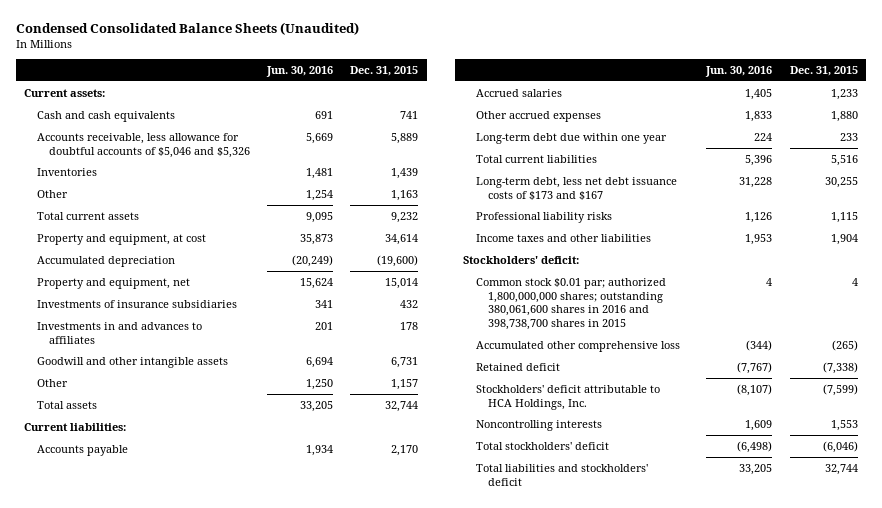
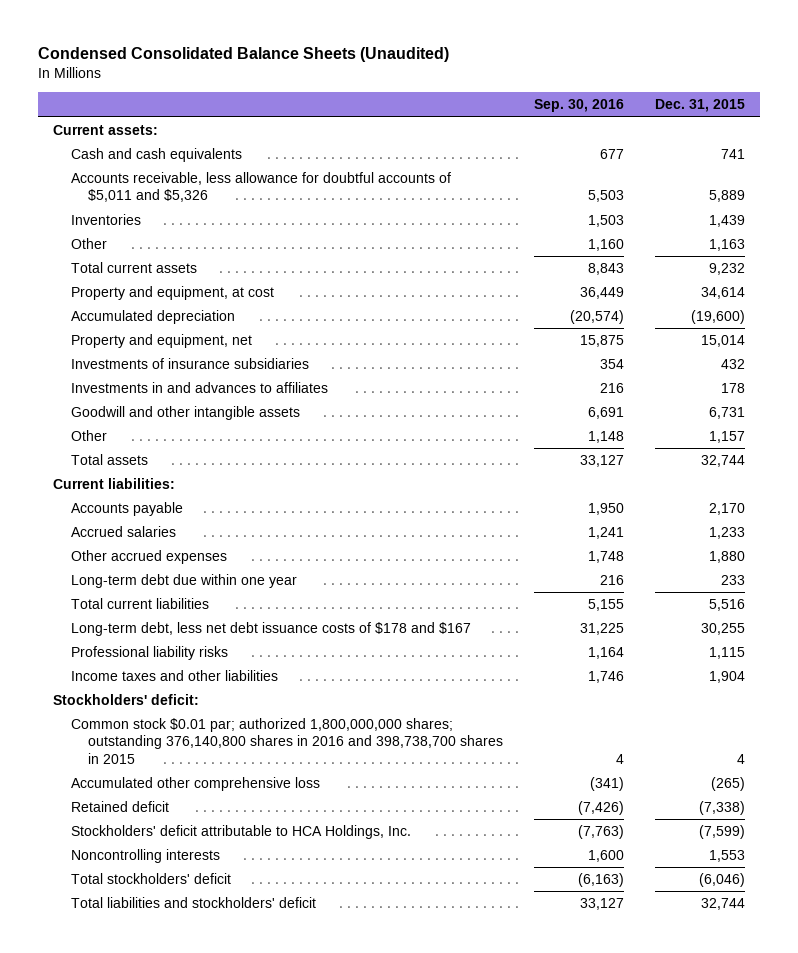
[266,66,334,78] Jun. 30, 2016 -> none
none -> [534,99,625,113] Sep. 30, 2016
[36,132,251,158] Accounts receivable, less allowance for doubtful accounts of $5,046 and $5,326 -> [70,172,451,203] Accounts receivable, less allowance for doubtful accounts of $5,011 and $5,326
[475,176,677,200] Long-term debt, less net debt issuance costs of $173 and $167 -> [70,622,471,637] Long-term debt, less net debt issuance costs of $178 and $167
[475,277,666,331] Common stock $0.01 par; authorized 1,800,000,000 shares; outstanding 380,061,600 shares in 2016 and 398,738,700 shares in 2015 -> [70,718,504,764] Common stock $0.01 par; authorized 1,800,000,000 shares; outstanding 376,140,800 shares in 2016 and 398,738,700 shares in 2015

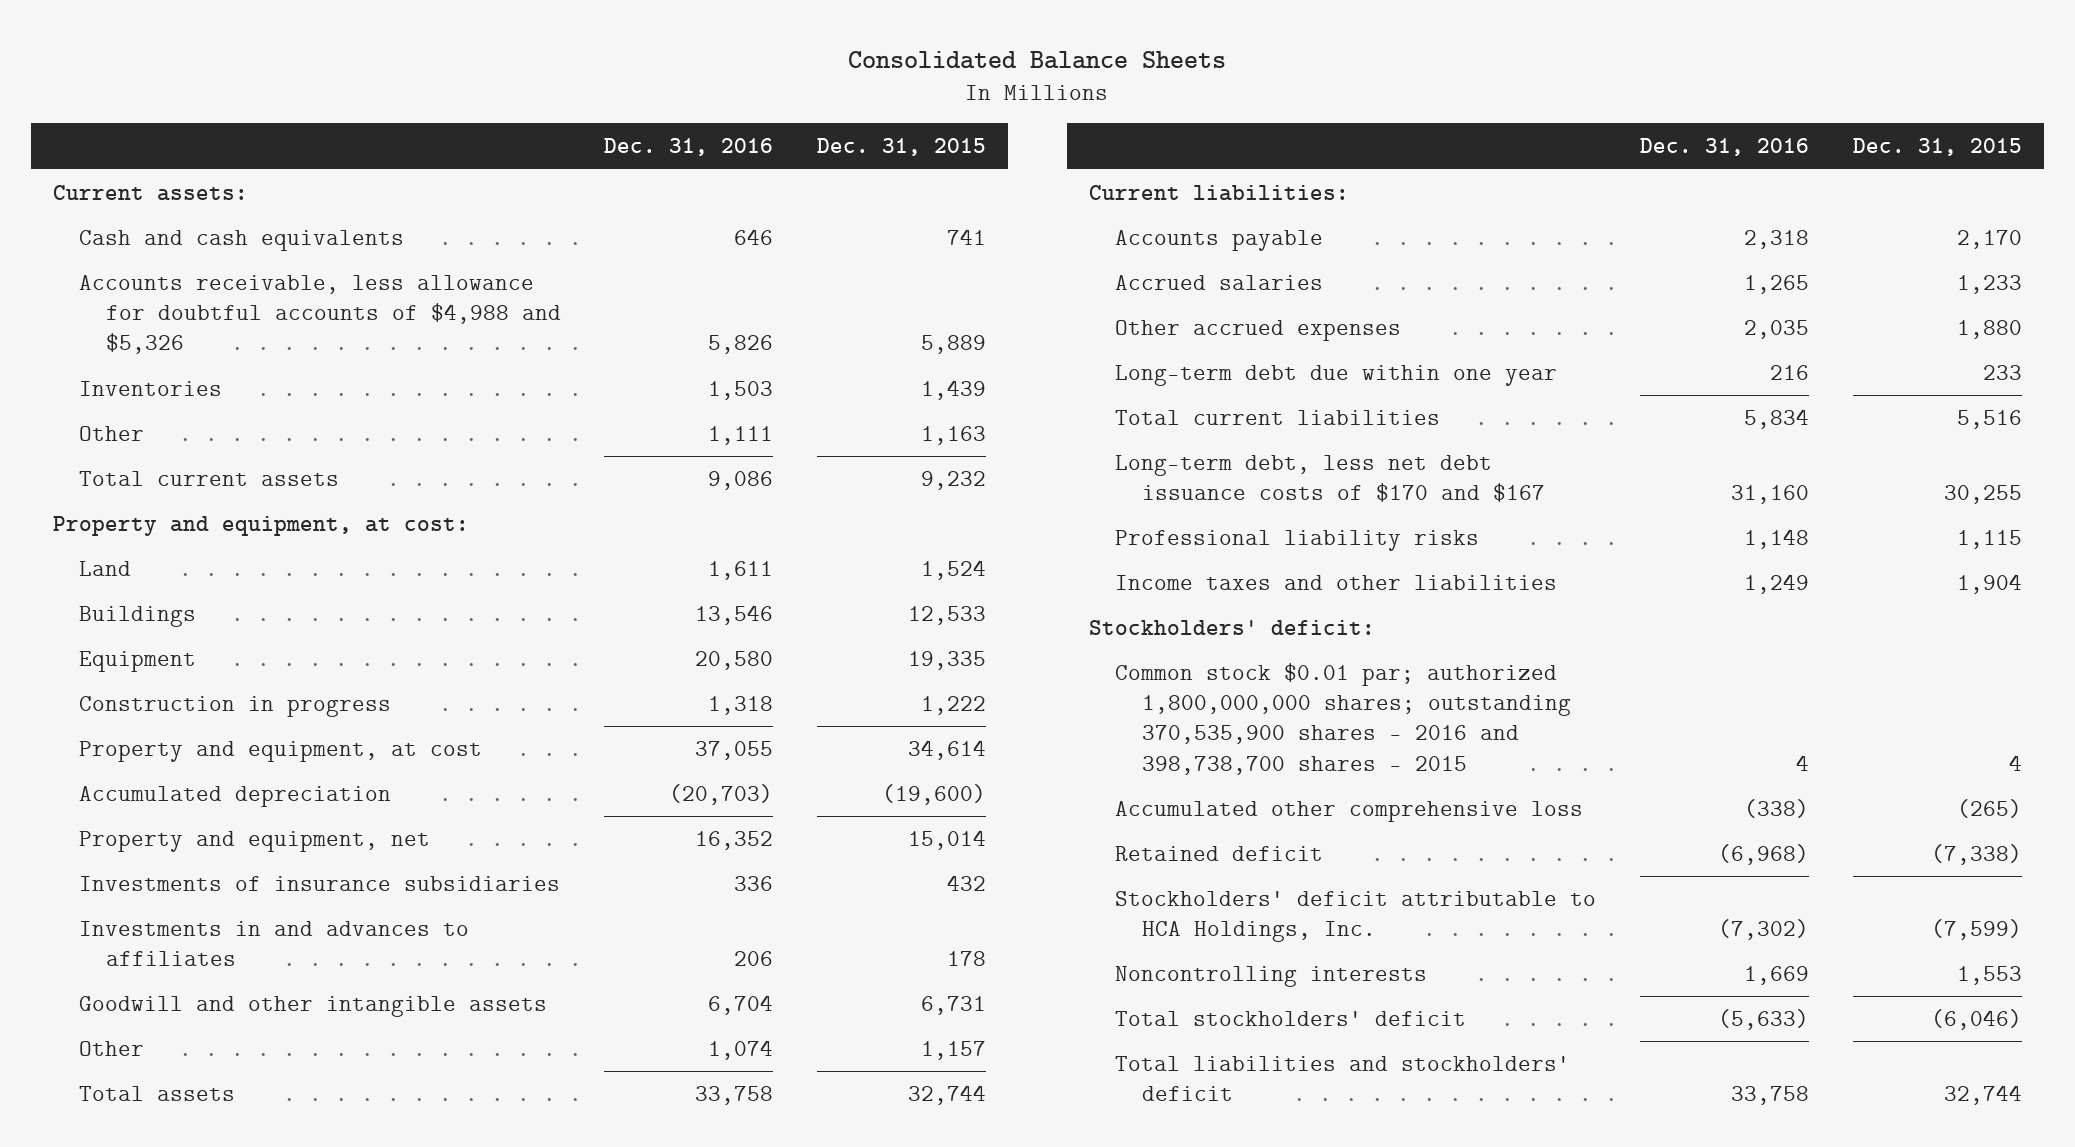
[37,47,449,63] Condensed Consolidated Balance Sheets (Unaudited) -> [848,50,1227,69] Consolidated Balance Sheets
[534,99,625,113] Sep. 30, 2016 -> none
none -> [604,138,774,157] Dec. 31, 2016
[70,172,451,203] Accounts receivable, less allowance for doubtful accounts of $5,011 and $5,326 -> [79,274,561,355] Accounts receivable, less allowance for doubtful accounts of $4,988 and $5,326
none -> [52,515,469,536] Property and equipment, at cost:
none -> [79,560,132,576] Land
none -> [79,605,197,627] Buildings
none -> [79,650,197,672] Equipment
none -> [79,695,392,717] Construction in progress
[70,622,471,637] Long-term debt, less net debt issuance costs of $178 and $167 -> [1115,454,1545,503] Long-term debt, less net debt issuance costs of $170 and $167
[70,718,504,764] Common stock $0.01 par; authorized 1,800,000,000 shares; outstanding 376,140,800 shares in 2016 and 398,738,700 shares in 2015 -> [1115,662,1571,775] Common stock $0.01 par; authorized 1,800,000,000 shares; outstanding 370,535,900 shares - 2016 and 398,738,700 shares - 2015

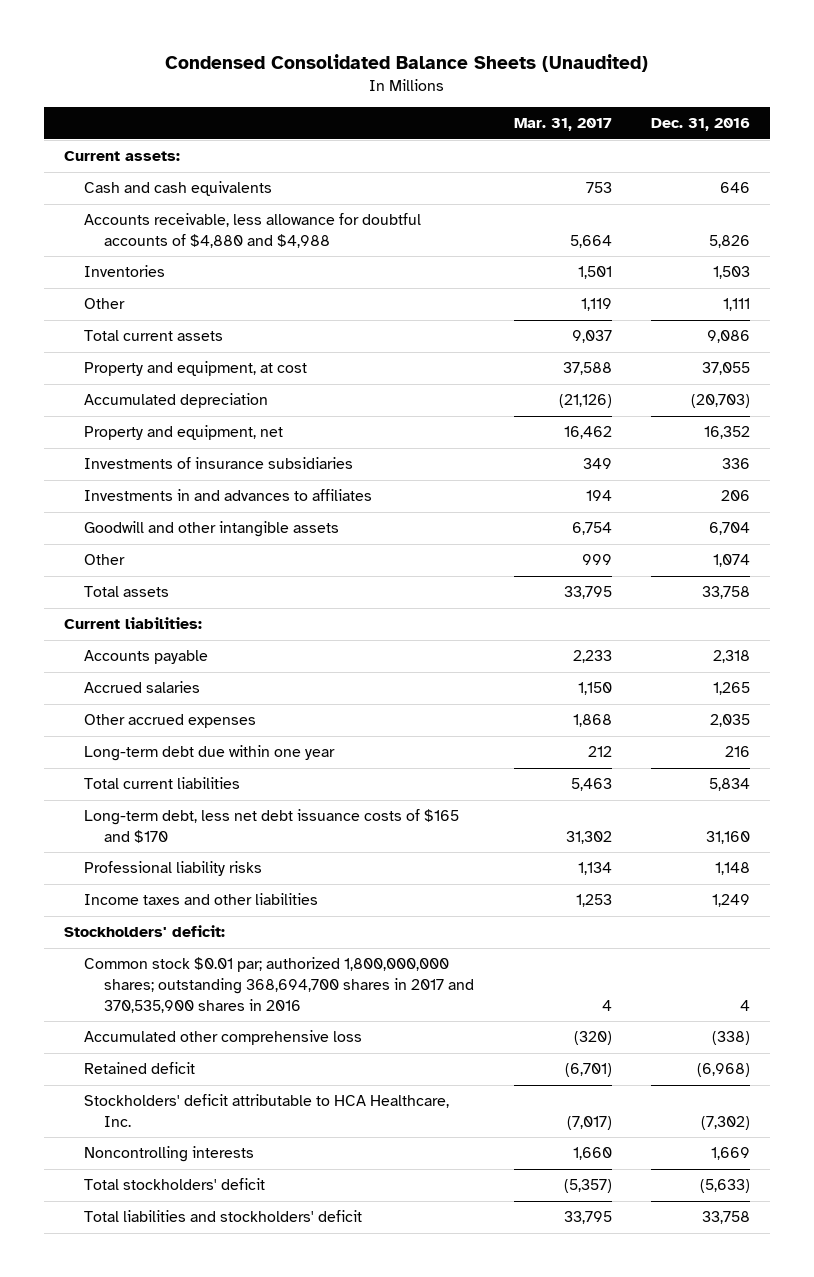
[848,50,1227,69] Consolidated Balance Sheets -> [165,54,649,73] Condensed Consolidated Balance Sheets (Unaudited)
[816,138,986,157] Dec. 31, 2015 -> none
none -> [513,118,612,132] Mar. 31, 2017
[79,274,561,355] Accounts receivable, less allowance for doubtful accounts of $4,988 and $5,326 -> [84,213,422,249] Accounts receivable, less allowance for doubtful accounts of $4,880 and $4,988
[52,515,469,536] Property and equipment, at cost: -> none
[79,560,132,576] Land -> none
[79,605,197,627] Buildings -> none
[79,650,197,672] Equipment -> none
[79,695,392,717] Construction in progress -> none
[1115,454,1545,503] Long-term debt, less net debt issuance costs of $170 and $167 -> [84,809,460,844] Long-term debt, less net debt issuance costs of $165 and $170
[1115,662,1571,775] Common stock $0.01 par; authorized 1,800,000,000 shares; outstanding 370,535,900 shares - 2016 and 398,738,700 shares - 2015 -> [84,957,475,1013] Common stock $0.01 par; authorized 1,800,000,000 shares; outstanding 368,694,700 shares in 2017 and 370,535,900 shares in 2016
[1115,890,1597,943] Stockholders' deficit attributable to HCA Holdings, Inc. -> [84,1094,450,1128] Stockholders' deficit attributable to HCA Healthcare, Inc.

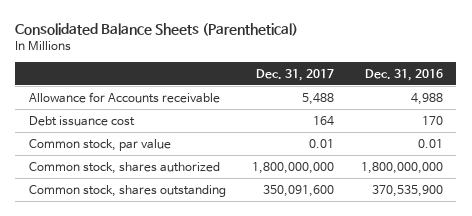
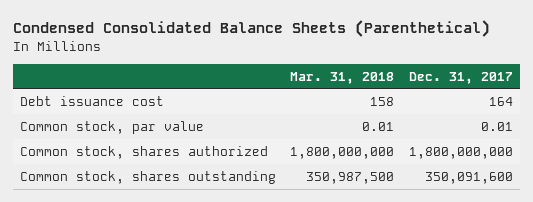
[15,23,299,37] Consolidated Balance Sheets (Parenthetical) -> [12,19,490,37] Condensed Consolidated Balance Sheets (Parenthetical)
[364,68,443,81] Dec. 31, 2016 -> none
none -> [290,71,395,84] Mar. 31, 2018
[28,91,220,103] Allowance for Accounts receivable -> none

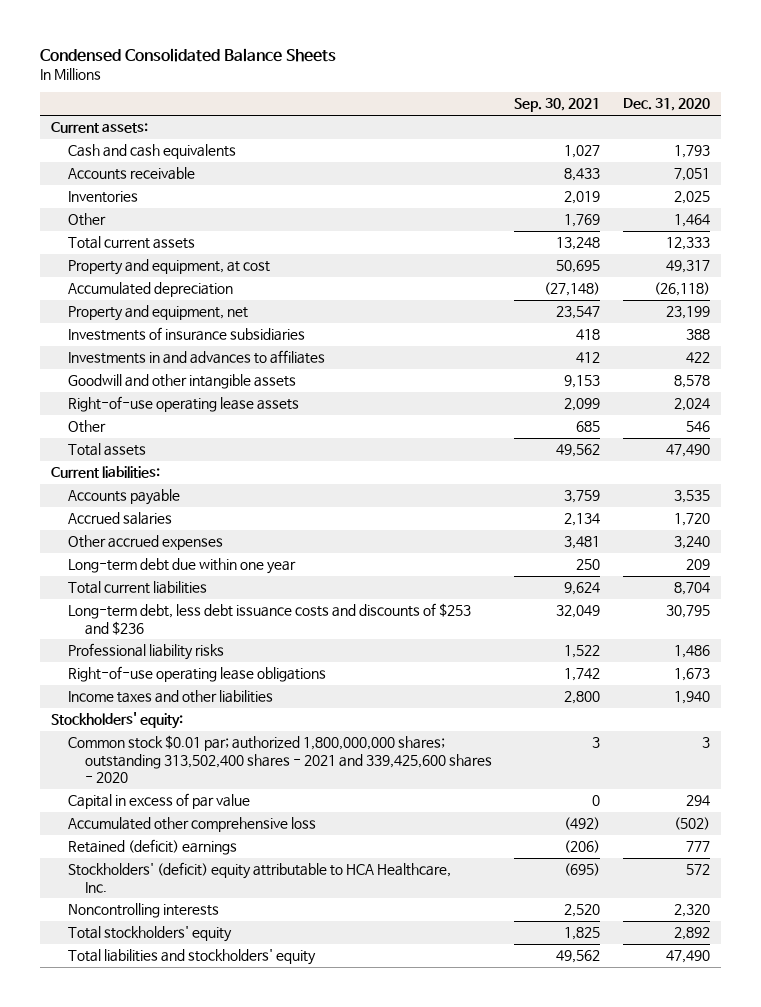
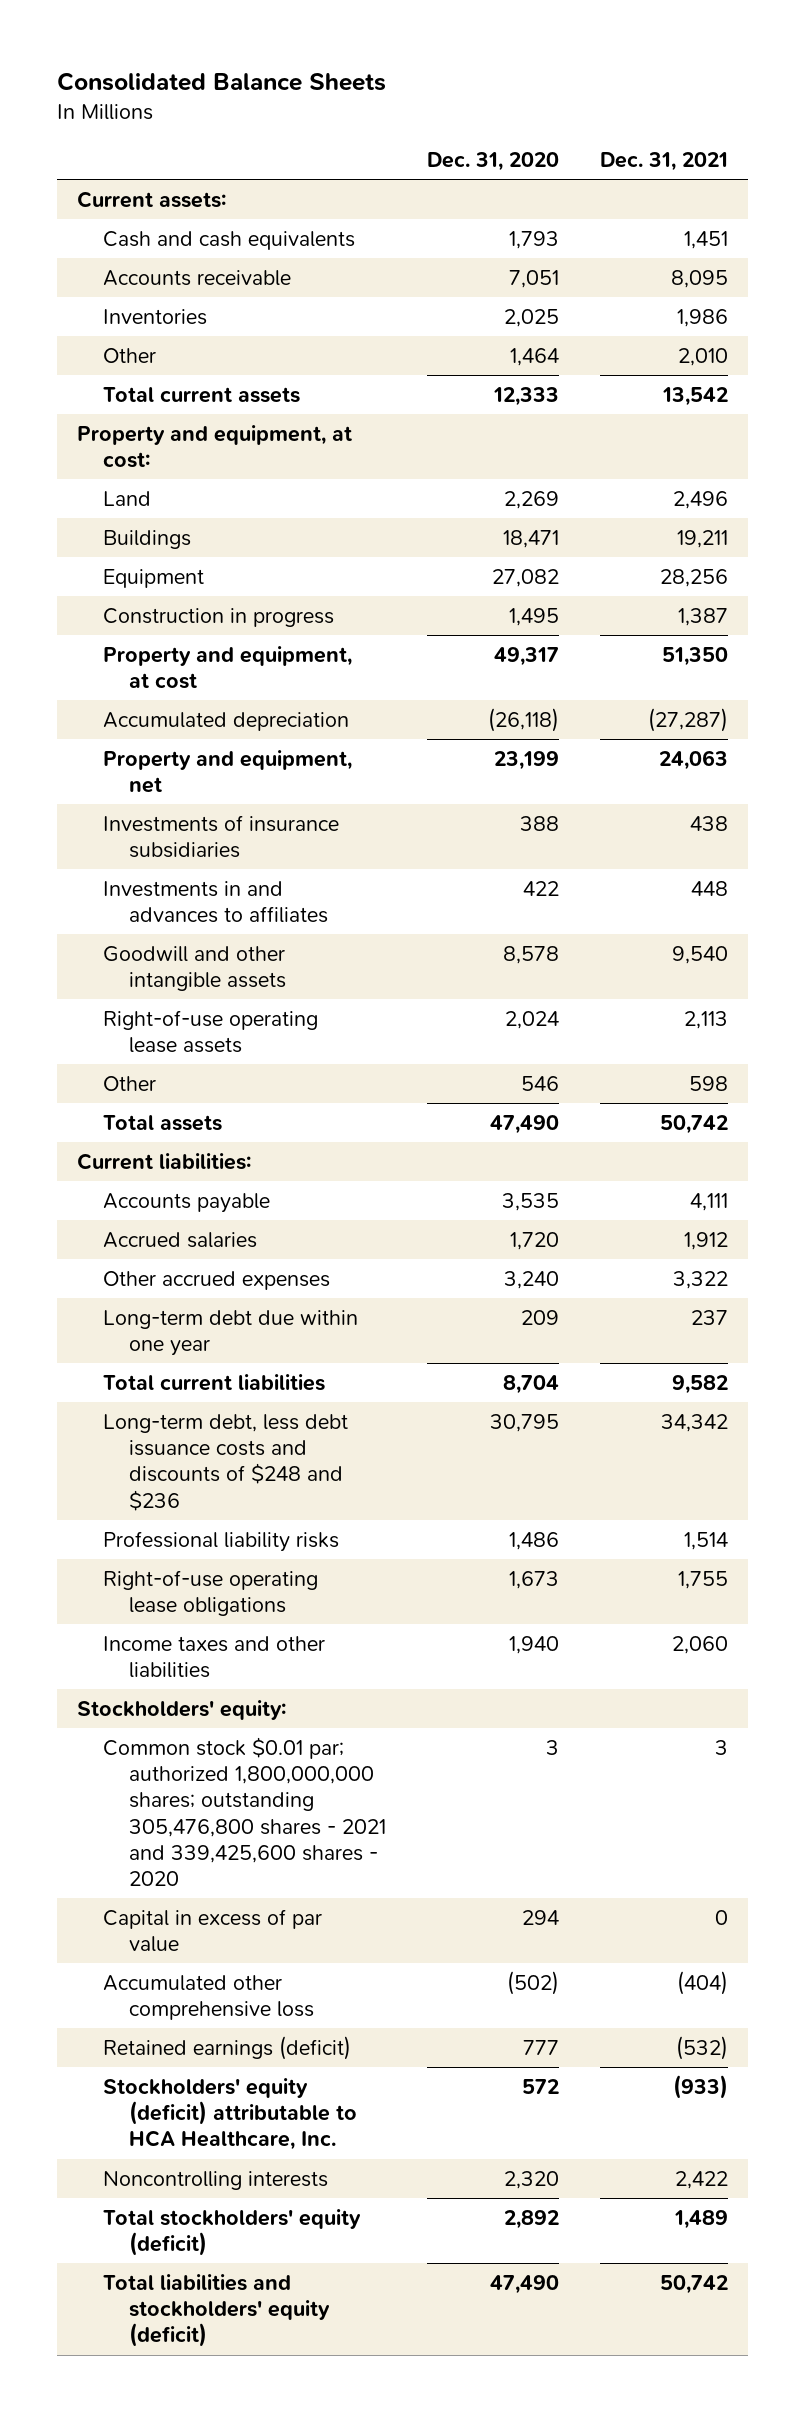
[39,47,336,62] Condensed Consolidated Balance Sheets -> [56,71,386,91] Consolidated Balance Sheets
[514,98,601,113] Sep. 30, 2021 -> none
none -> [599,151,728,171] Dec. 31, 2021
none -> [77,424,353,469] Property and equipment, at cost:
none -> [103,490,152,506] Land
none -> [103,529,192,549] Buildings
none -> [103,568,205,588] Equipment
none -> [103,607,335,627] Construction in progress
[67,603,471,635] Long-term debt, less debt issuance costs and discounts of $253 and $236 -> [103,1413,349,1511] Long-term debt, less debt issuance costs and discounts of $248 and $236
[67,735,492,784] Common stock $0.01 par; authorized 1,800,000,000 shares; outstanding 313,502,400 shares - 2021 and 339,425,600 shares - 2020 -> [103,1736,387,1887] Common stock $0.01 par; authorized 1,800,000,000 shares; outstanding 305,476,800 shares - 2021 and 339,425,600 shares - 2020
[67,839,237,856] Retained (deficit) earnings -> [103,2035,352,2060] Retained earnings (deficit)
[67,862,451,893] Stockholders' (deficit) equity attributable to HCA Healthcare, Inc. -> [103,2077,358,2151] Stockholders' equity (deficit) attributable to HCA Healthcare, Inc.
[67,926,232,943] Total stockholders' equity -> [103,2208,362,2257] Total stockholders' equity (deficit)
[67,949,316,966] Total liabilities and stockholders' equity -> [103,2273,331,2348] Total liabilities and stockholders' equity (deficit)

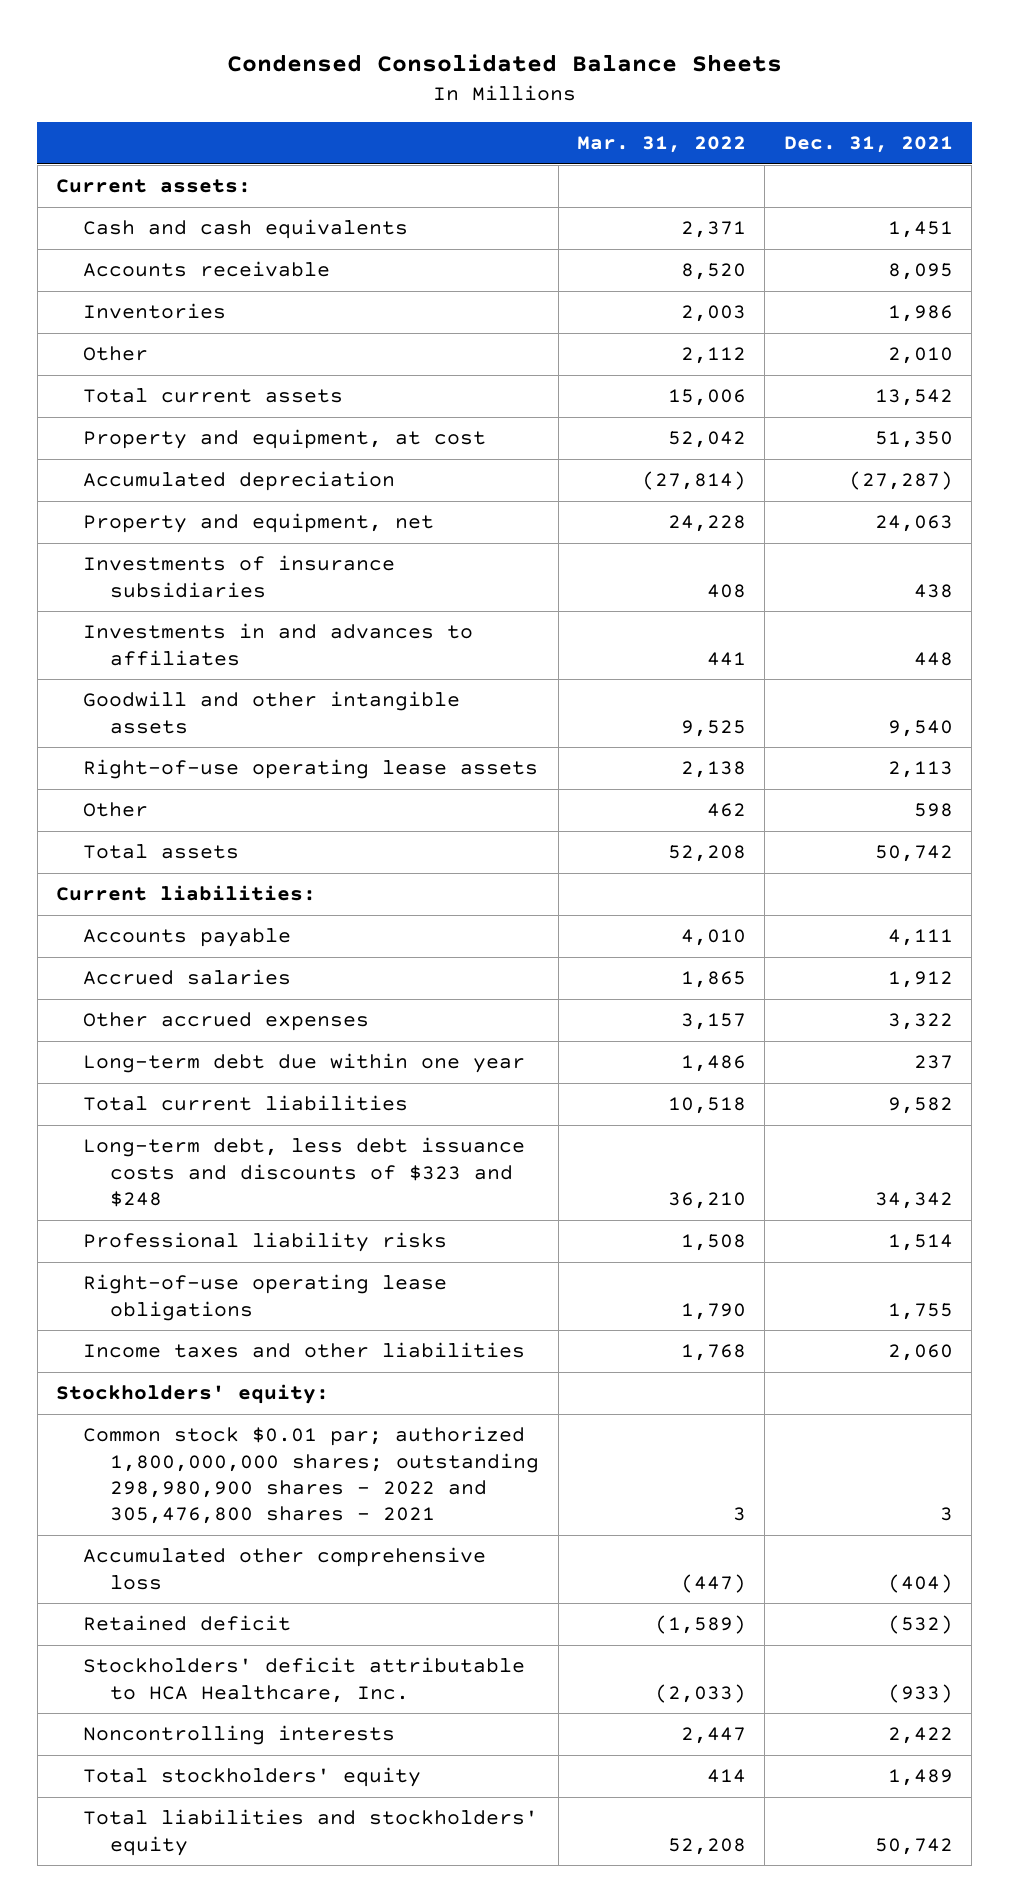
[56,71,386,91] Consolidated Balance Sheets -> [226,54,782,73] Condensed Consolidated Balance Sheets
[426,151,559,171] Dec. 31, 2020 -> none
none -> [577,136,747,154] Mar. 31, 2022
[77,424,353,469] Property and equipment, at cost: -> none
[103,490,152,506] Land -> none
[103,529,192,549] Buildings -> none
[103,568,205,588] Equipment -> none
[103,607,335,627] Construction in progress -> none
[103,1413,349,1511] Long-term debt, less debt issuance costs and discounts of $248 and $236 -> [83,1137,526,1207] Long-term debt, less debt issuance costs and discounts of $323 and $248
[103,1908,323,1953] Capital in excess of par value -> none
[103,1736,387,1887] Common stock $0.01 par; authorized 1,800,000,000 shares; outstanding 305,476,800 shares - 2021 and 339,425,600 shares - 2020 -> [83,1426,540,1525] Common stock $0.01 par; authorized 1,800,000,000 shares; outstanding 298,980,900 shares - 2022 and 305,476,800 shares - 2021
[103,2035,352,2060] Retained earnings (deficit) -> [83,1615,292,1632] Retained deficit
[103,2077,358,2151] Stockholders' equity (deficit) attributable to HCA Healthcare, Inc. -> [83,1657,526,1703] Stockholders' deficit attributable to HCA Healthcare, Inc.
[103,2208,362,2257] Total stockholders' equity (deficit) -> [83,1767,422,1788] Total stockholders' equity
[103,2273,331,2348] Total liabilities and stockholders' equity (deficit) -> [83,1809,539,1856] Total liabilities and stockholders' equity

